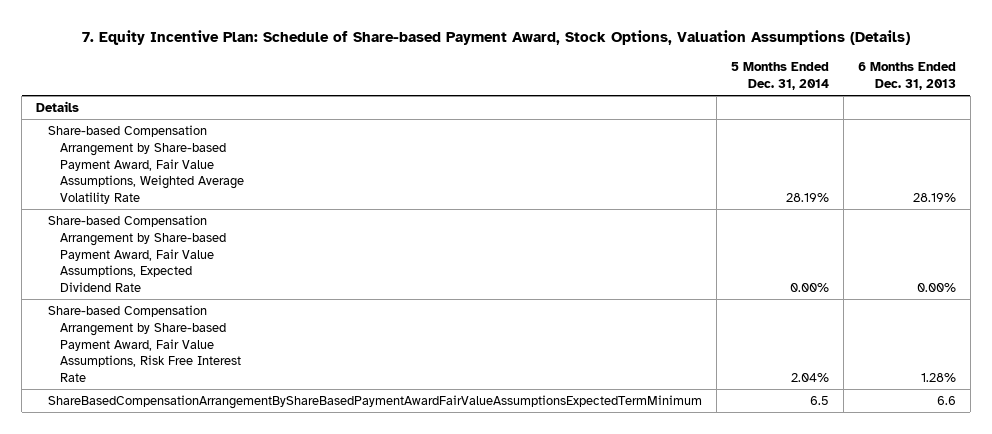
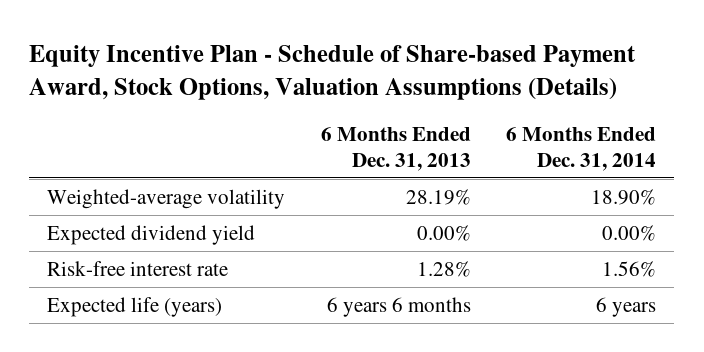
[81,29,910,45] 7. Equity Incentive Plan: Schedule of Share-based Payment Award, Stock Options, Valuation Assumptions (Details) -> [29,45,637,100] Equity Incentive Plan - Schedule of Share-based Payment Award, Stock Options, Valuation Assumptions (Details)
[730,62,829,90] 5 Months Ended Dec. 31, 2014 -> none
none -> [506,127,657,171] 6 Months Ended Dec. 31, 2014
[36,101,80,113] Details -> none
[47,395,702,410] ShareBasedCompensationArrangementByShareBasedPaymentAwardFairValueAssumptionsExpectedTermMinimum -> none
[47,125,244,205] Share-based Compensation Arrangement by Share-based Payment Award, Fair Value Assumptions, Weighted Average Volatility Rate -> [47,188,286,209] Weighted-average volatility
[47,215,226,293] Share-based Compensation Arrangement by Share-based Payment Award, Fair Value Assumptions, Expected Dividend Rate -> [47,224,256,245] Expected dividend yield
[47,305,241,383] Share-based Compensation Arrangement by Share-based Payment Award, Fair Value Assumptions, Risk Free Interest Rate -> [47,260,229,276] Risk-free interest rate
none -> [47,296,223,317] Expected life (years)

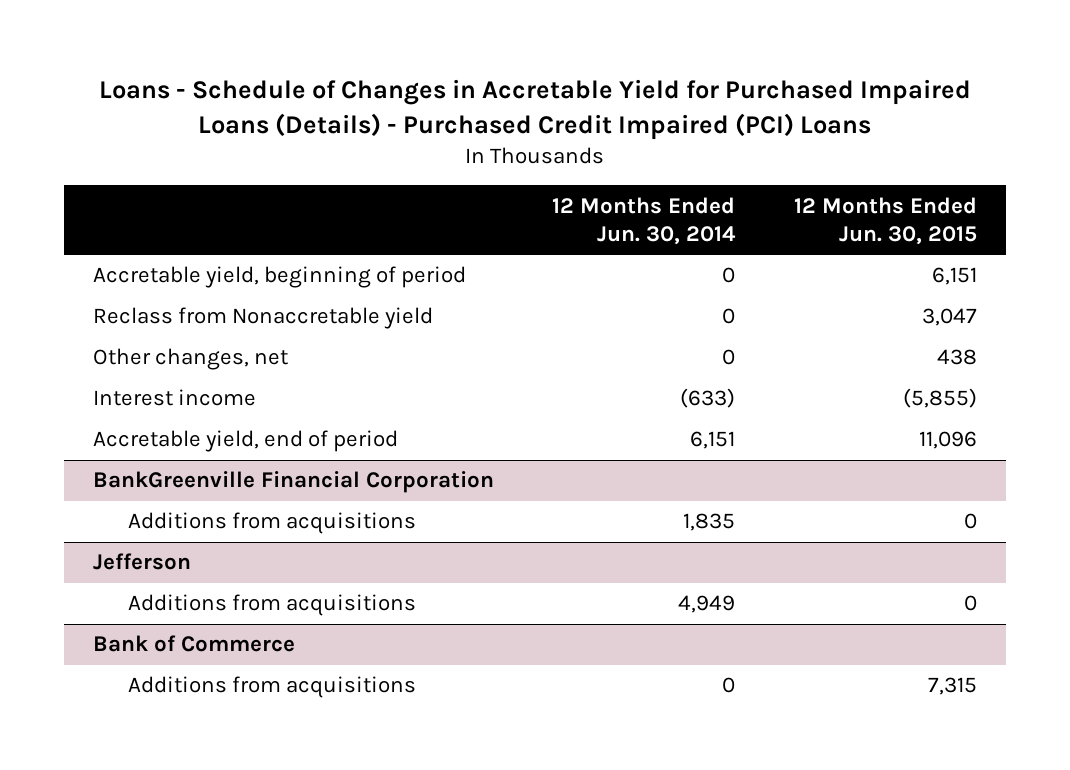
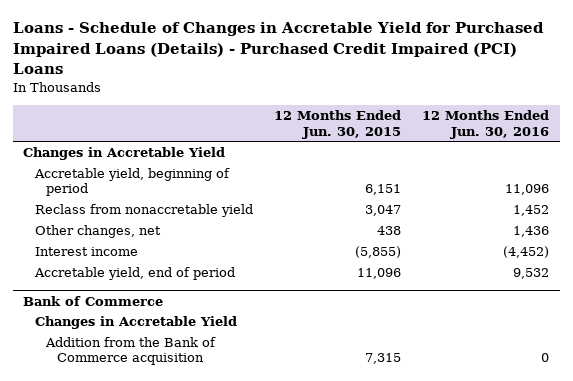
[552,196,737,245] 12 Months Ended Jun. 30, 2014 -> none
none -> [422,110,550,139] 12 Months Ended Jun. 30, 2016
none -> [23,147,226,161] Changes in Accretable Yield
[92,307,433,330] Reclass from Nonaccretable yield -> [34,204,253,218] Reclass from nonaccretable yield
[92,471,494,494] BankGreenville Financial Corporation -> none
[128,512,417,535] Additions from acquisitions -> none
[92,553,191,571] Jefferson -> none
[128,594,417,617] Additions from acquisitions -> none
none -> [34,316,237,330] Changes in Accretable Yield
[128,676,417,699] Additions from acquisitions -> [44,337,216,366] Addition from the Bank of Commerce acquisition

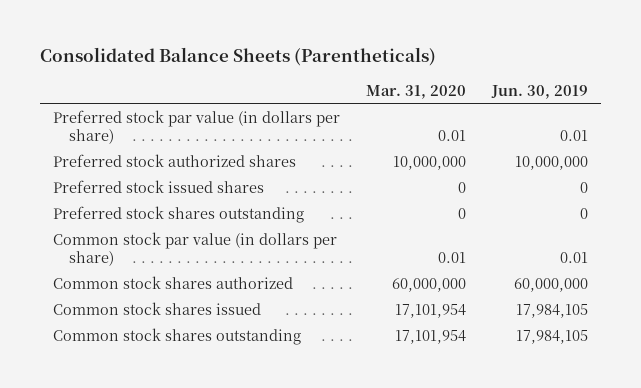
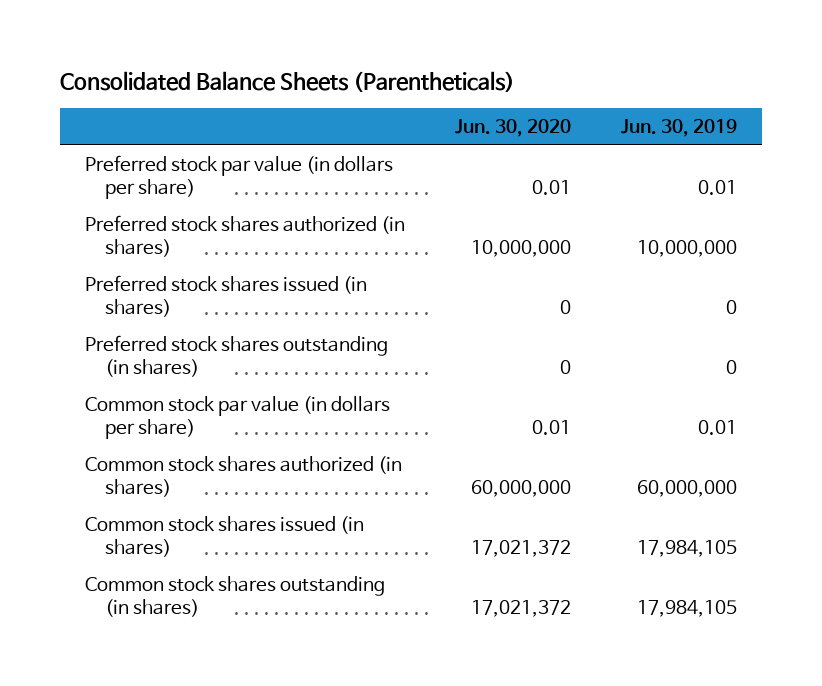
[366,84,467,99] Mar. 31, 2020 -> none
none -> [454,118,571,137] Jun. 30, 2020
[52,153,296,167] Preferred stock authorized shares -> [84,215,405,258] Preferred stock shares authorized (in shares)
[52,179,264,193] Preferred stock issued shares -> [84,275,367,318] Preferred stock shares issued (in shares)
[52,205,304,223] Preferred stock shares outstanding -> [84,335,388,378] Preferred stock shares outstanding (in shares)
[52,275,293,289] Common stock shares authorized -> [84,456,402,498] Common stock shares authorized (in shares)
[52,301,261,315] Common stock shares issued -> [84,516,364,558] Common stock shares issued (in shares)
[52,327,301,345] Common stock shares outstanding -> [84,576,385,618] Common stock shares outstanding (in shares)

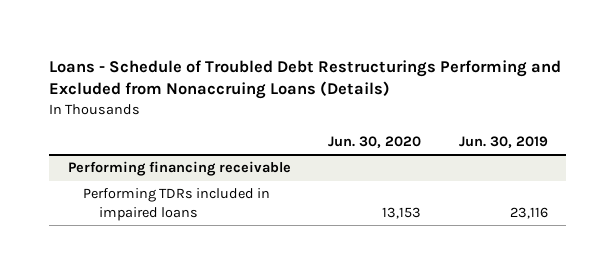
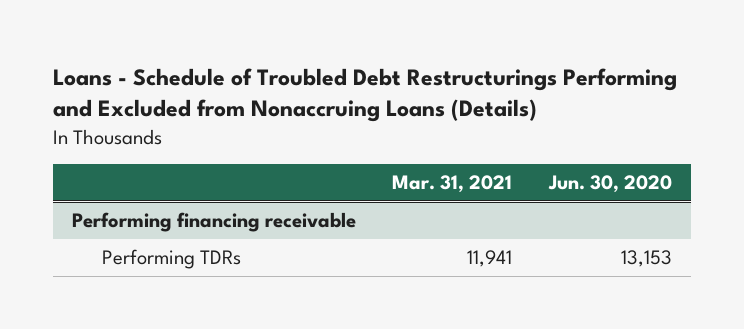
[458,136,548,149] Jun. 30, 2019 -> none
none -> [392,175,513,194] Mar. 31, 2021
[83,188,271,221] Performing TDRs included in impaired loans -> [101,249,241,270] Performing TDRs

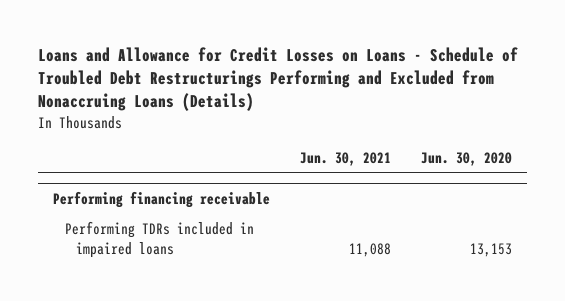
[53,67,678,123] Loans - Schedule of Troubled Debt Restructurings Performing and Excluded from Nonaccruing Loans (Details) -> [37,46,518,112] Loans and Allowance for Credit Losses on Loans - Schedule of Troubled Debt Restructurings Performing and Excluded from Nonaccruing Loans (Details)
[392,175,513,194] Mar. 31, 2021 -> none
none -> [299,151,391,166] Jun. 30, 2021
[101,249,241,270] Performing TDRs -> [64,221,254,258] Performing TDRs included in impaired loans

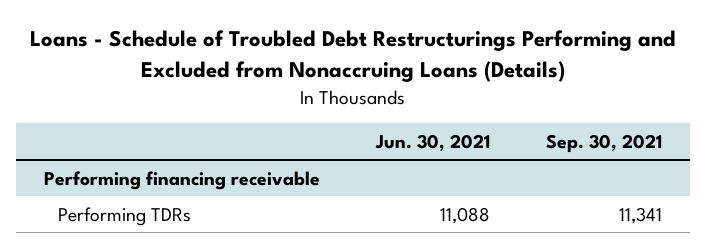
[37,46,518,112] Loans and Allowance for Credit Losses on Loans - Schedule of Troubled Debt Restructurings Performing and Excluded from Nonaccruing Loans (Details) -> [30,30,677,83] Loans - Schedule of Troubled Debt Restructurings Performing and Excluded from Nonaccruing Loans (Details)
[421,151,513,166] Jun. 30, 2020 -> none
none -> [546,133,663,153] Sep. 30, 2021
[64,221,254,258] Performing TDRs included in impaired loans -> [57,206,191,226] Performing TDRs

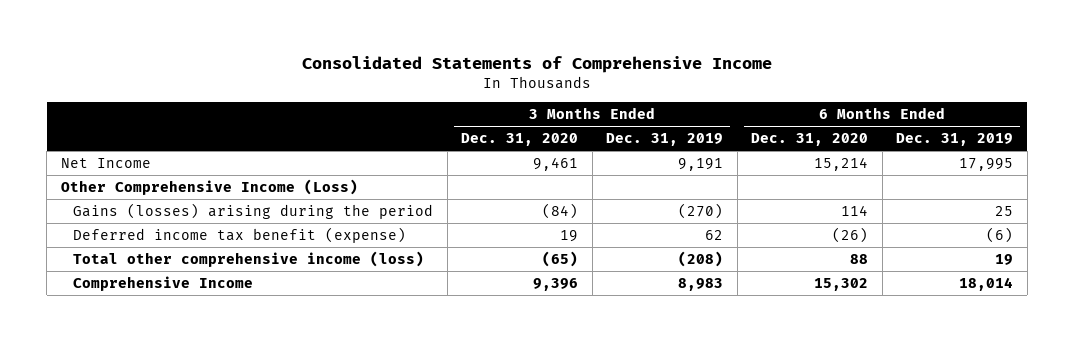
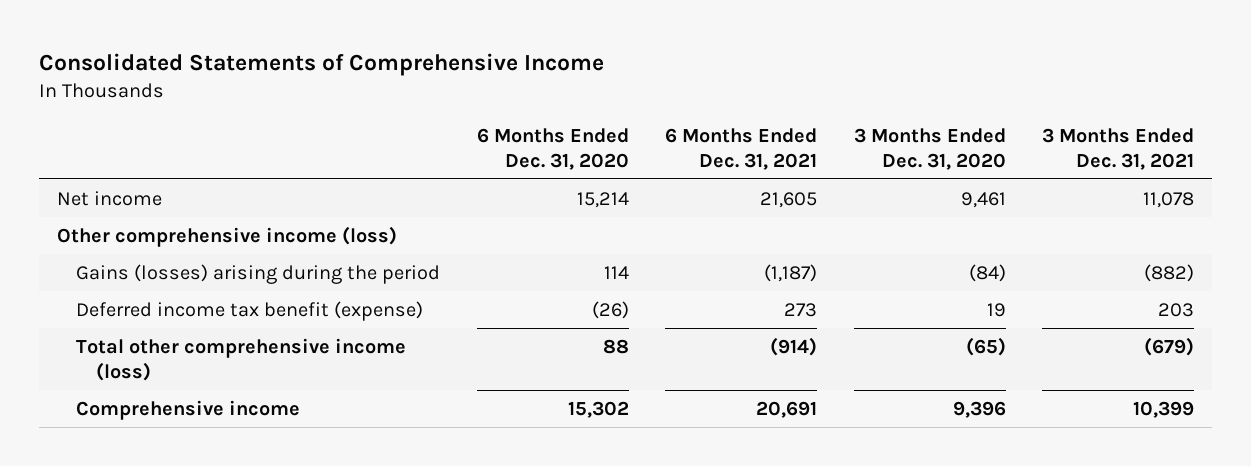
[606,133,724,147] Dec. 31, 2019 -> none
[896,133,1014,147] Dec. 31, 2019 -> none
none -> [665,127,818,170] 6 Months Ended Dec. 31, 2021
none -> [1041,127,1194,170] 3 Months Ended Dec. 31, 2021
[60,158,151,169] Net Income -> [56,190,162,206] Net income
[60,179,358,196] Other Comprehensive Income (Loss) -> [56,225,397,247] Other comprehensive income (loss)
[73,276,254,292] Comprehensive Income -> [76,399,301,420] Comprehensive income

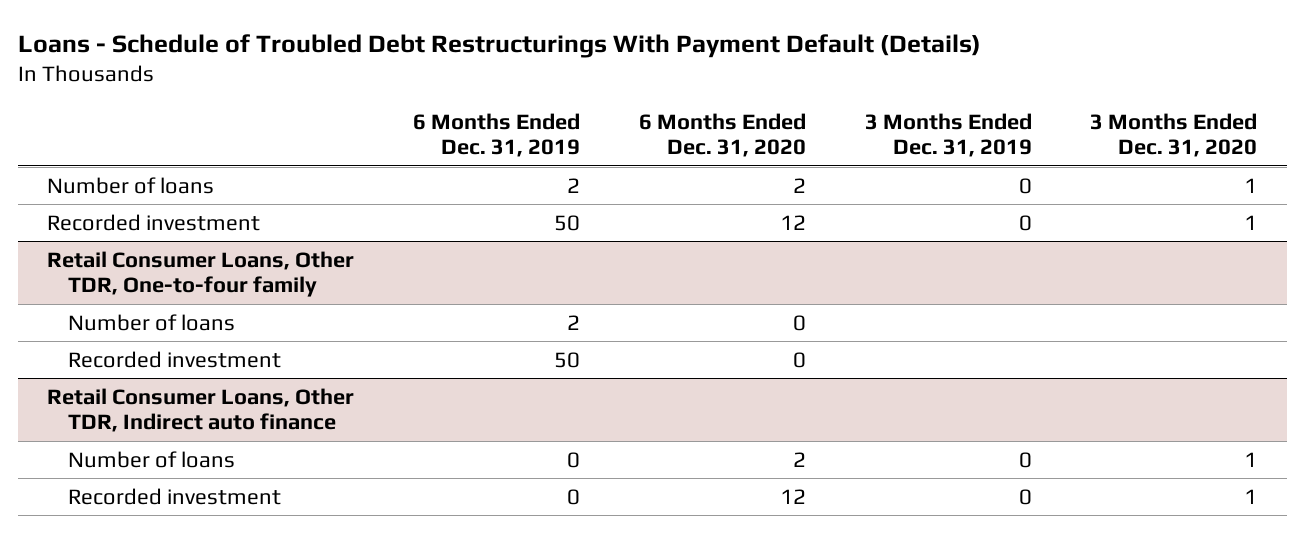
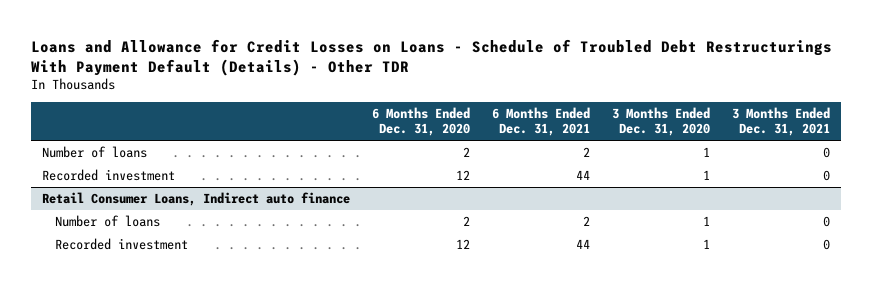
[17,33,981,58] Loans - Schedule of Troubled Debt Restructurings With Payment Default (Details) -> [31,38,833,76] Loans and Allowance for Credit Losses on Loans - Schedule of Troubled Debt Restructurings With Payment Default (Details) - Other TDR
[413,112,581,158] 6 Months Ended Dec. 31, 2019 -> none
[864,112,1032,158] 3 Months Ended Dec. 31, 2019 -> none
none -> [492,107,591,137] 6 Months Ended Dec. 31, 2021
none -> [732,107,831,137] 3 Months Ended Dec. 31, 2021
[47,250,355,298] Retail Consumer Loans, Other TDR, One-to-four family -> none
[68,313,236,331] Number of loans -> none
[68,350,282,368] Recorded investment -> none
[47,387,355,433] Retail Consumer Loans, Other TDR, Indirect auto finance -> [42,191,351,206] Retail Consumer Loans, Indirect auto finance

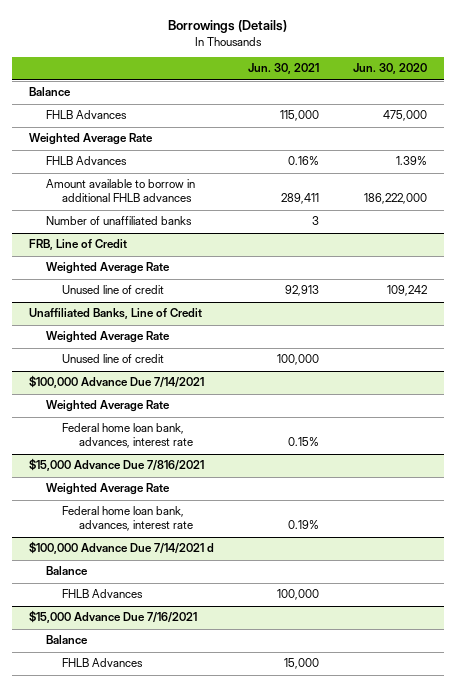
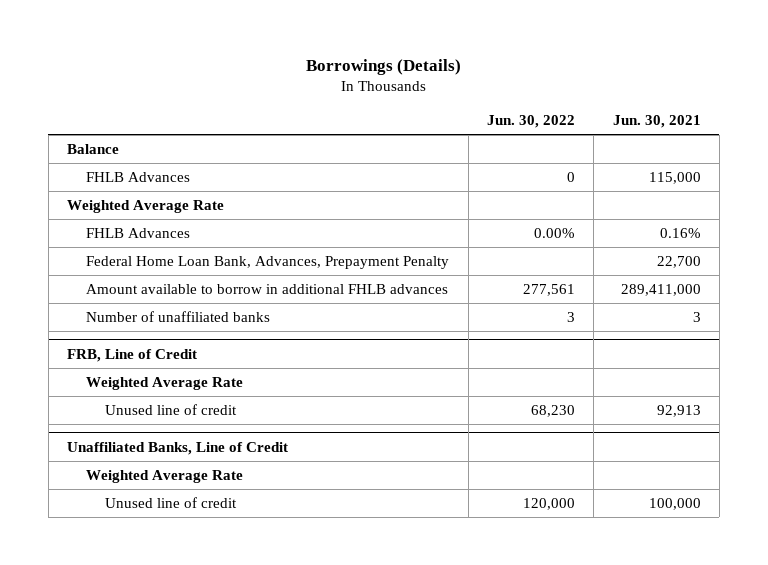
[353,63,428,75] Jun. 30, 2020 -> none
none -> [486,114,575,128] Jun. 30, 2022
none -> [86,256,450,270] Federal Home Loan Bank, Advances, Prepayment Penalty
[281,193,320,205] 289,411 -> [620,284,701,297] 289,411,000
[29,375,205,389] $100,000 Advance Due 7/14/2021 -> none
[45,400,170,413] Weighted Average Rate -> none
[62,423,193,449] Federal home loan bank, advances, interest rate -> none
[29,458,205,472] $15,000 Advance Due 7/816/2021 -> none
[45,483,170,496] Weighted Average Rate -> none
[62,506,193,532] Federal home loan bank, advances, interest rate -> none
[29,541,215,555] $100,000 Advance Due 7/14/2021 d -> none
[45,566,88,576] Balance -> none
[62,589,144,599] FHLB Advances -> none
[29,610,198,624] $15,000 Advance Due 7/16/2021 -> none
[45,635,88,645] Balance -> none
[62,658,144,668] FHLB Advances -> none

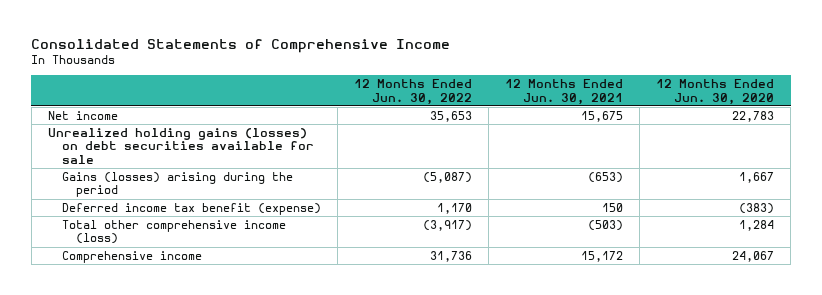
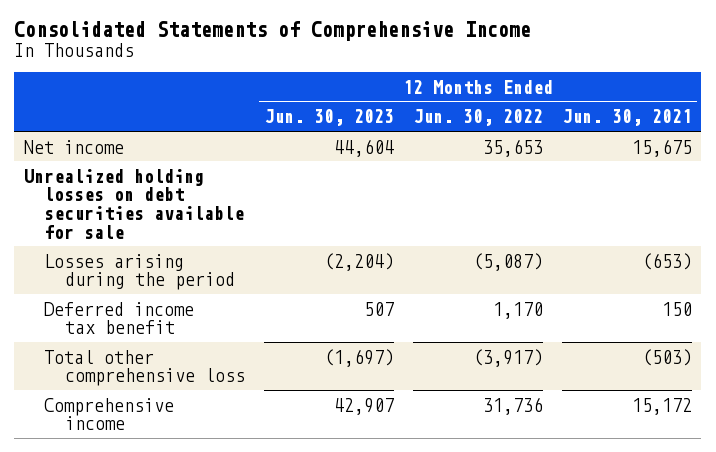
[656,79,775,105] 12 Months Ended Jun. 30, 2020 -> none
none -> [263,109,394,127] Jun. 30, 2023
[47,127,315,164] Unrealized holding gains (losses) on debt securities available for sale -> [23,168,245,239] Unrealized holding losses on debt securities available for sale
[62,171,294,198] Gains (losses) arising during the period -> [44,253,235,291] Losses arising during the period
[62,202,322,215] Deferred income tax benefit (expense) -> [44,301,195,335] Deferred income tax benefit
[62,219,287,245] Total other comprehensive income (loss) -> [44,349,245,387] Total other comprehensive loss

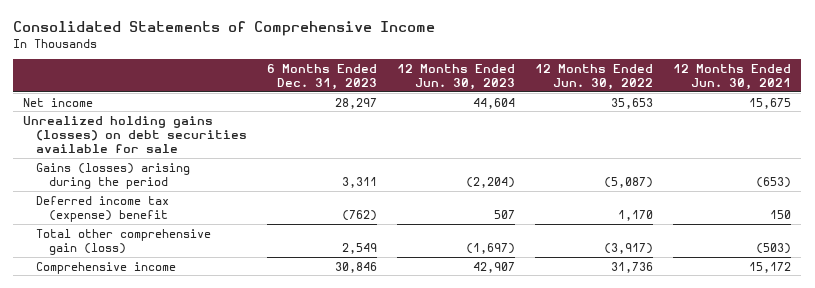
none -> [267,63,378,91] 6 Months Ended Dec. 31, 2023
[23,168,245,239] Unrealized holding losses on debt securities available for sale -> [23,115,248,153] Unrealized holding gains (losses) on debt securities available for sale
[44,253,235,291] Losses arising during the period -> [36,162,191,189] Gains (losses) arising during the period
[44,301,195,335] Deferred income tax benefit -> [36,195,170,222] Deferred income tax (expense) benefit
[44,349,245,387] Total other comprehensive loss -> [36,228,212,255] Total other comprehensive gain (loss)

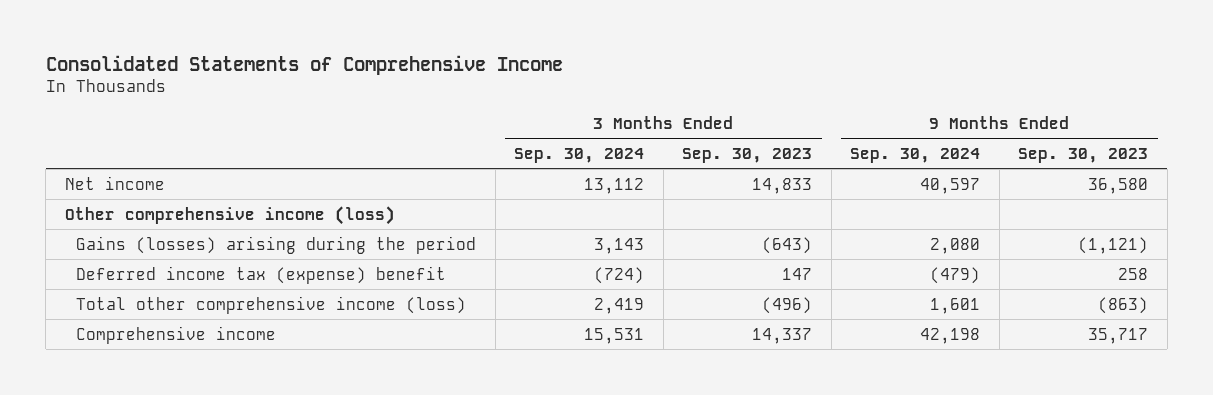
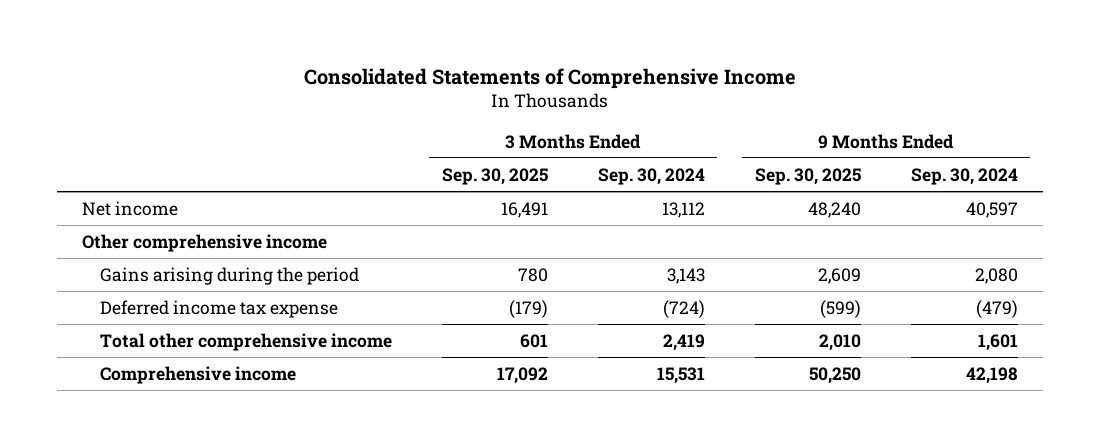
[682,147,813,163] Sep. 30, 2023 -> none
[1018,147,1149,163] Sep. 30, 2023 -> none
none -> [441,167,548,185] Sep. 30, 2025
none -> [754,167,861,185] Sep. 30, 2025
[64,205,395,225] Other comprehensive income (loss) -> [81,233,327,252] Other comprehensive income
[75,235,476,254] Gains (losses) arising during the period -> [99,266,359,285] Gains arising during the period
[75,265,446,284] Deferred income tax (expense) benefit -> [99,299,338,318] Deferred income tax expense
[75,295,466,314] Total other comprehensive income (loss) -> [99,332,392,351] Total other comprehensive income

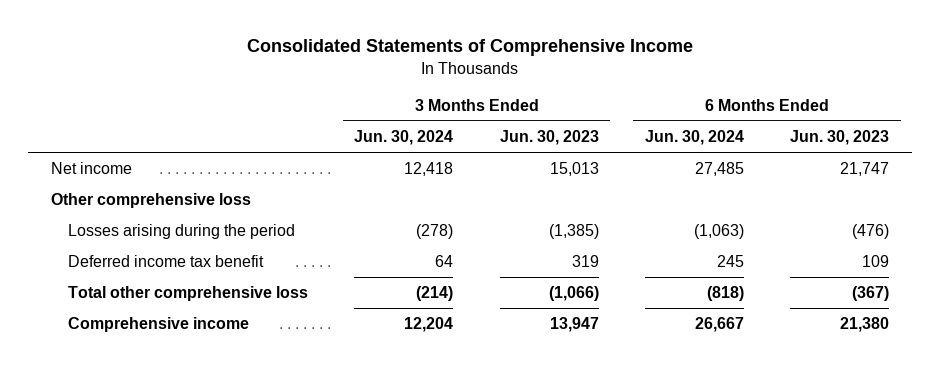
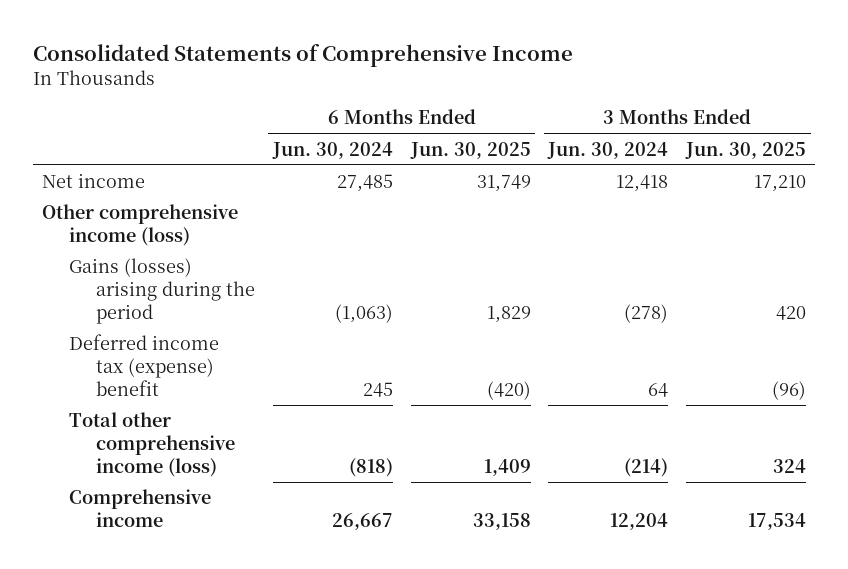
[499,130,599,146] Jun. 30, 2023 -> none
[790,130,890,146] Jun. 30, 2023 -> none
none -> [409,141,531,159] Jun. 30, 2025
none -> [685,141,807,159] Jun. 30, 2025
[50,193,251,209] Other comprehensive loss -> [41,204,238,246] Other comprehensive income (loss)
[68,224,296,240] Losses arising during the period -> [69,258,256,324] Gains (losses) arising during the period
[68,255,265,268] Deferred income tax benefit -> [69,334,220,396] Deferred income tax (expense) benefit
[68,286,309,302] Total other comprehensive loss -> [69,412,236,477] Total other comprehensive income (loss)

